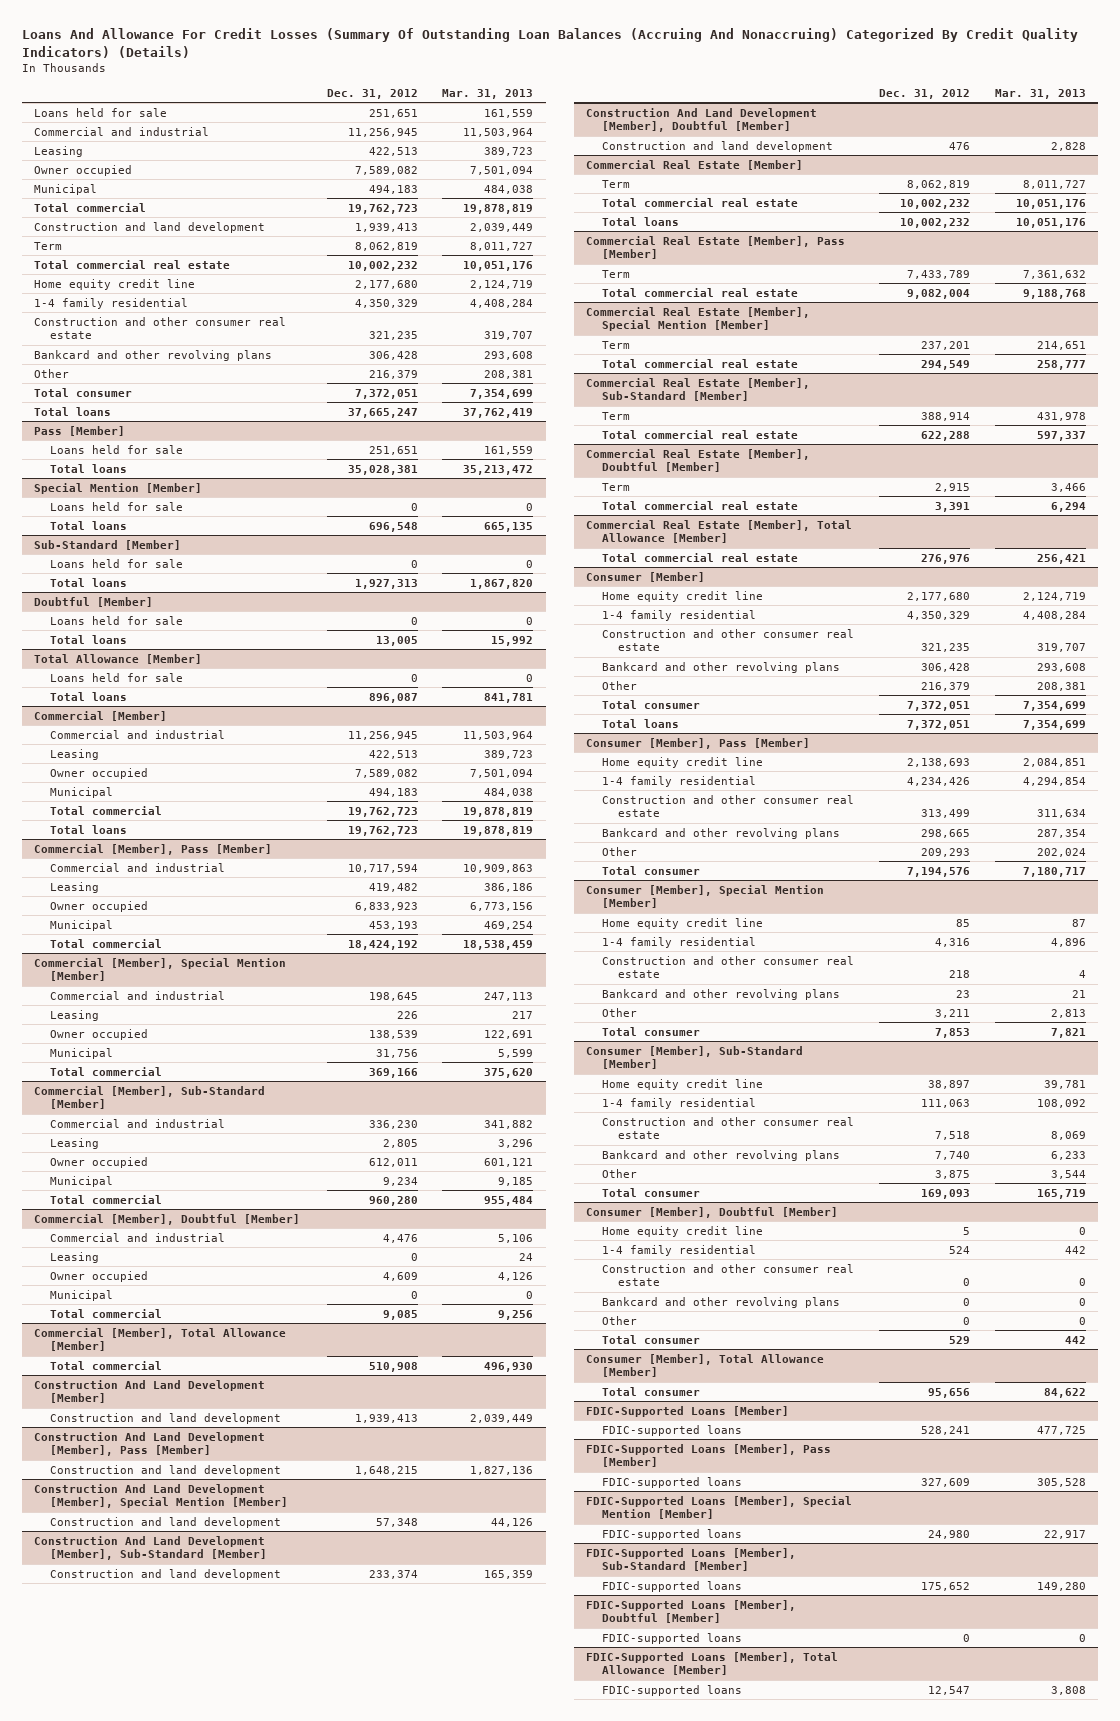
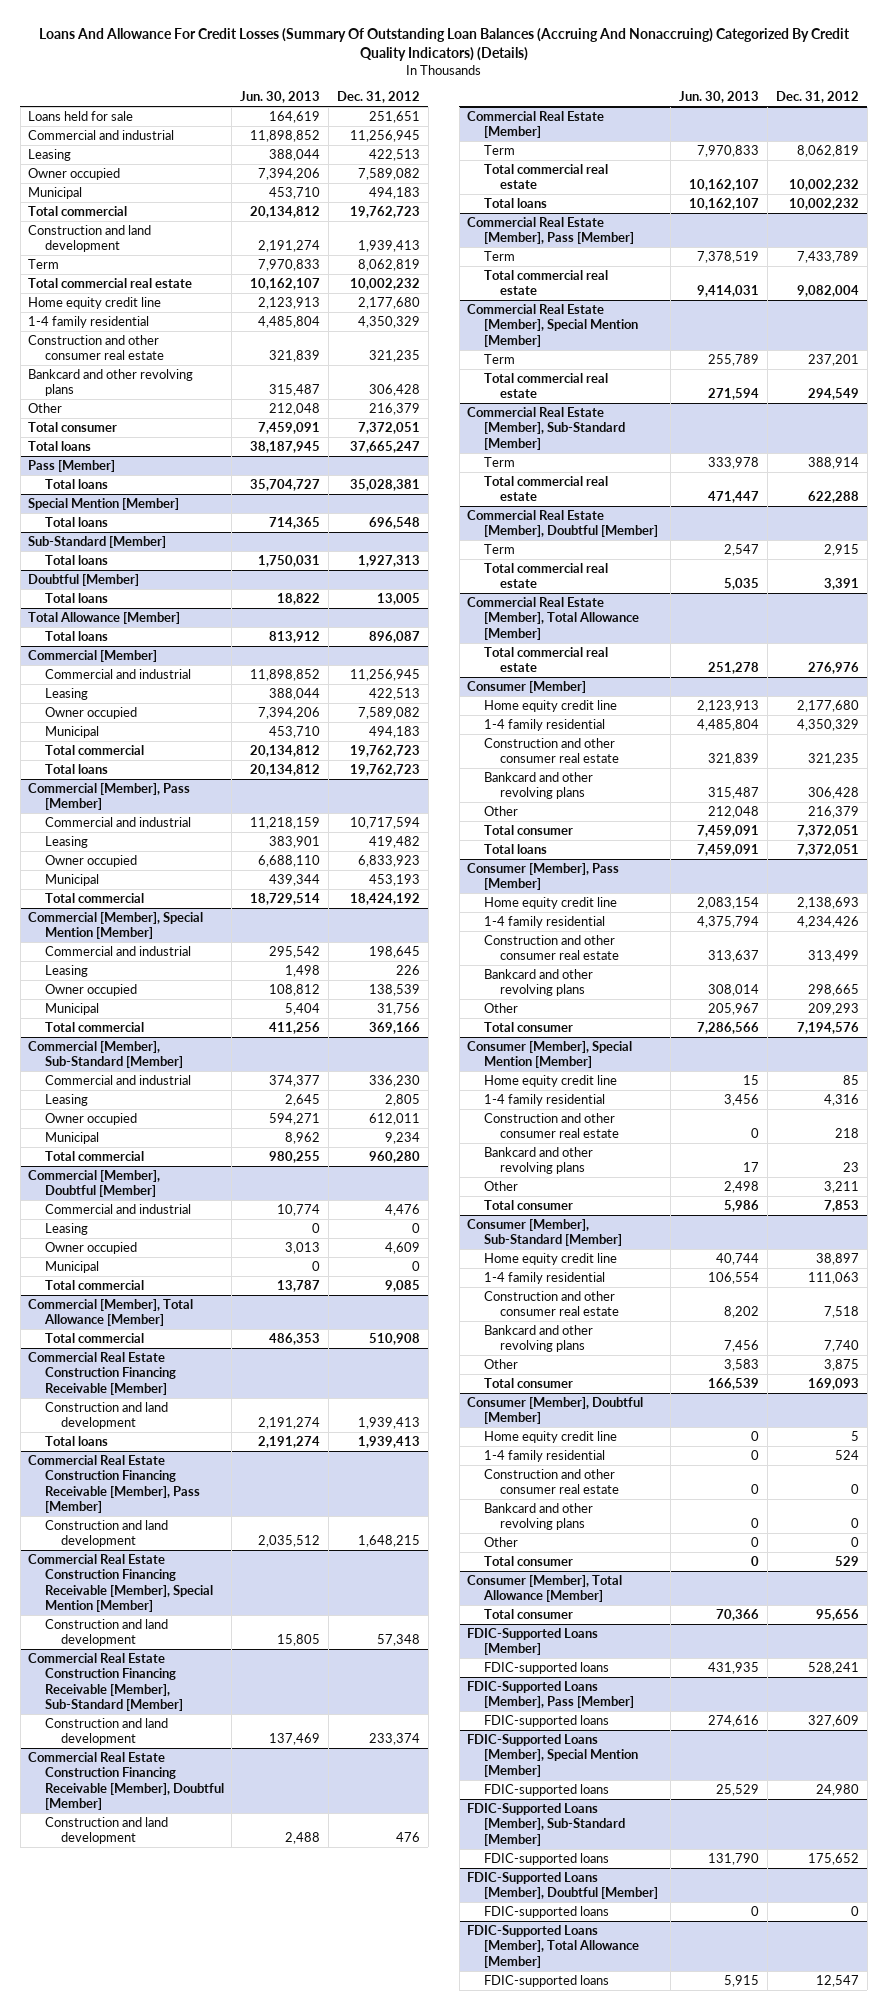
[442,88,534,99] Mar. 31, 2013 -> none
none -> [240,91,321,104] Jun. 30, 2013
[50,444,184,454] Loans held for sale -> none
[50,501,184,511] Loans held for sale -> none
[50,558,184,568] Loans held for sale -> none
[50,615,184,625] Loans held for sale -> none
[50,672,184,682] Loans held for sale -> none
[34,1379,266,1404] Construction And Land Development [Member] -> none
none -> [28,1351,176,1395] Commercial Real Estate Construction Financing Receivable [Member]
[34,1431,266,1457] Construction And Land Development [Member], Pass [Member] -> none
none -> [44,1435,108,1446] Total loans
none -> [28,1454,200,1513] Commercial Real Estate Construction Financing Receivable [Member], Pass [Member]
[34,1483,289,1509] Construction And Land Development [Member], Special Mention [Member] -> none
none -> [28,1553,213,1612] Commercial Real Estate Construction Financing Receivable [Member], Special Mention [Member]
[34,1535,268,1561] Construction And Land Development [Member], Sub-Standard [Member] -> none
none -> [28,1652,183,1711] Commercial Real Estate Construction Financing Receivable [Member], Sub-Standard [Member]
[586,107,818,133] Construction And Land Development [Member], Doubtful [Member] -> none
none -> [28,1751,224,1810] Commercial Real Estate Construction Financing Receivable [Member], Doubtful [Member]

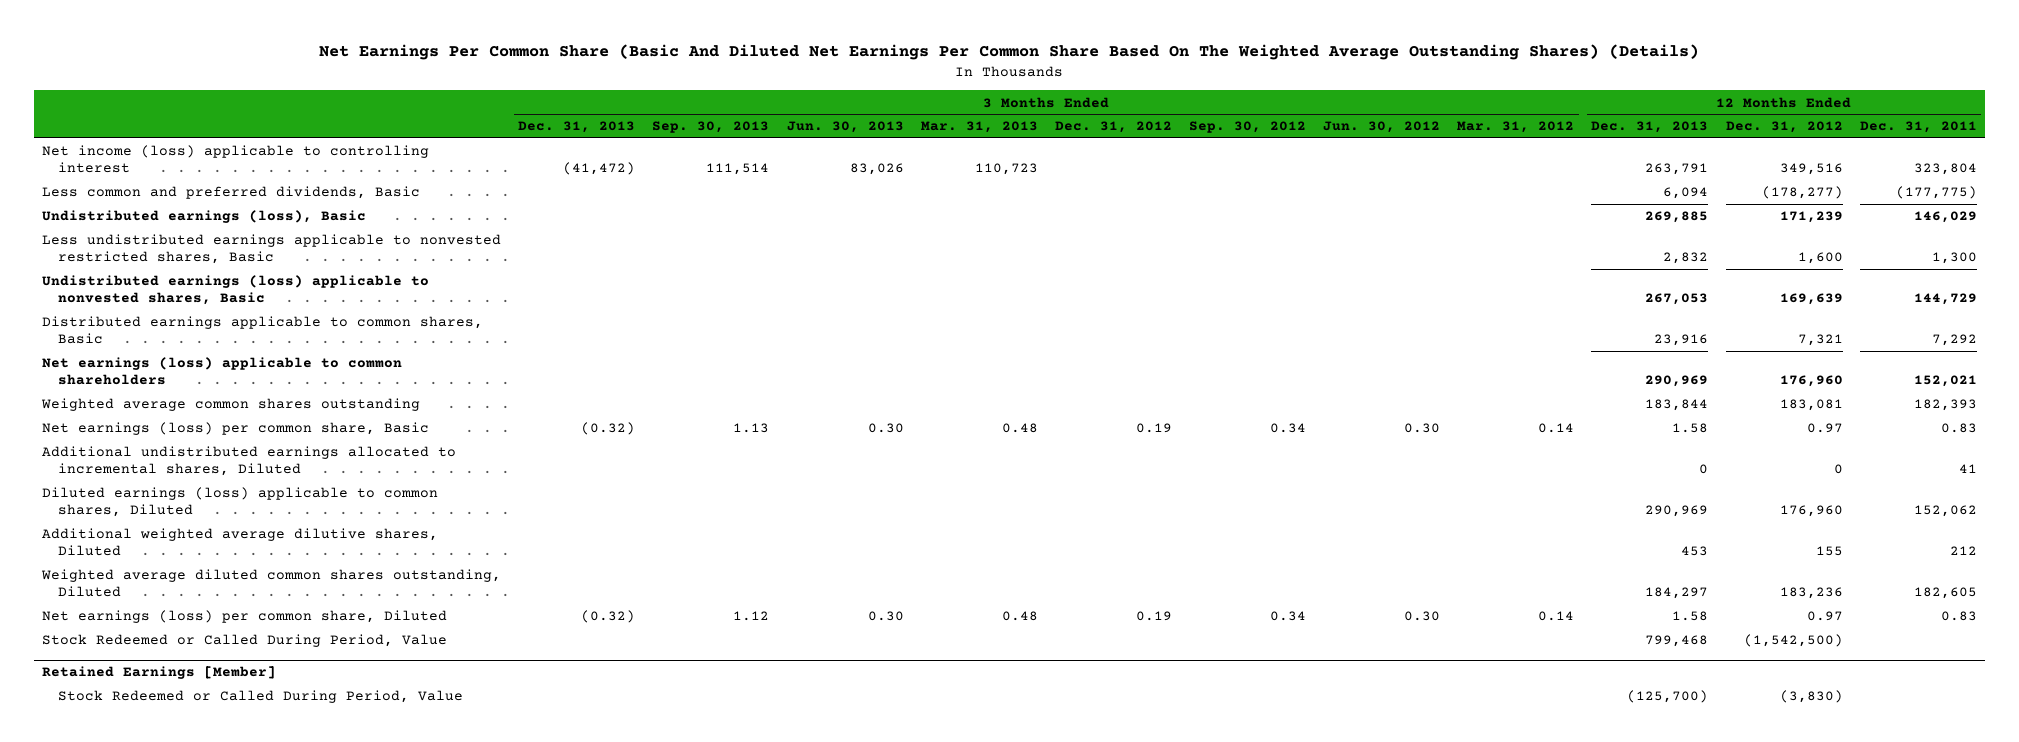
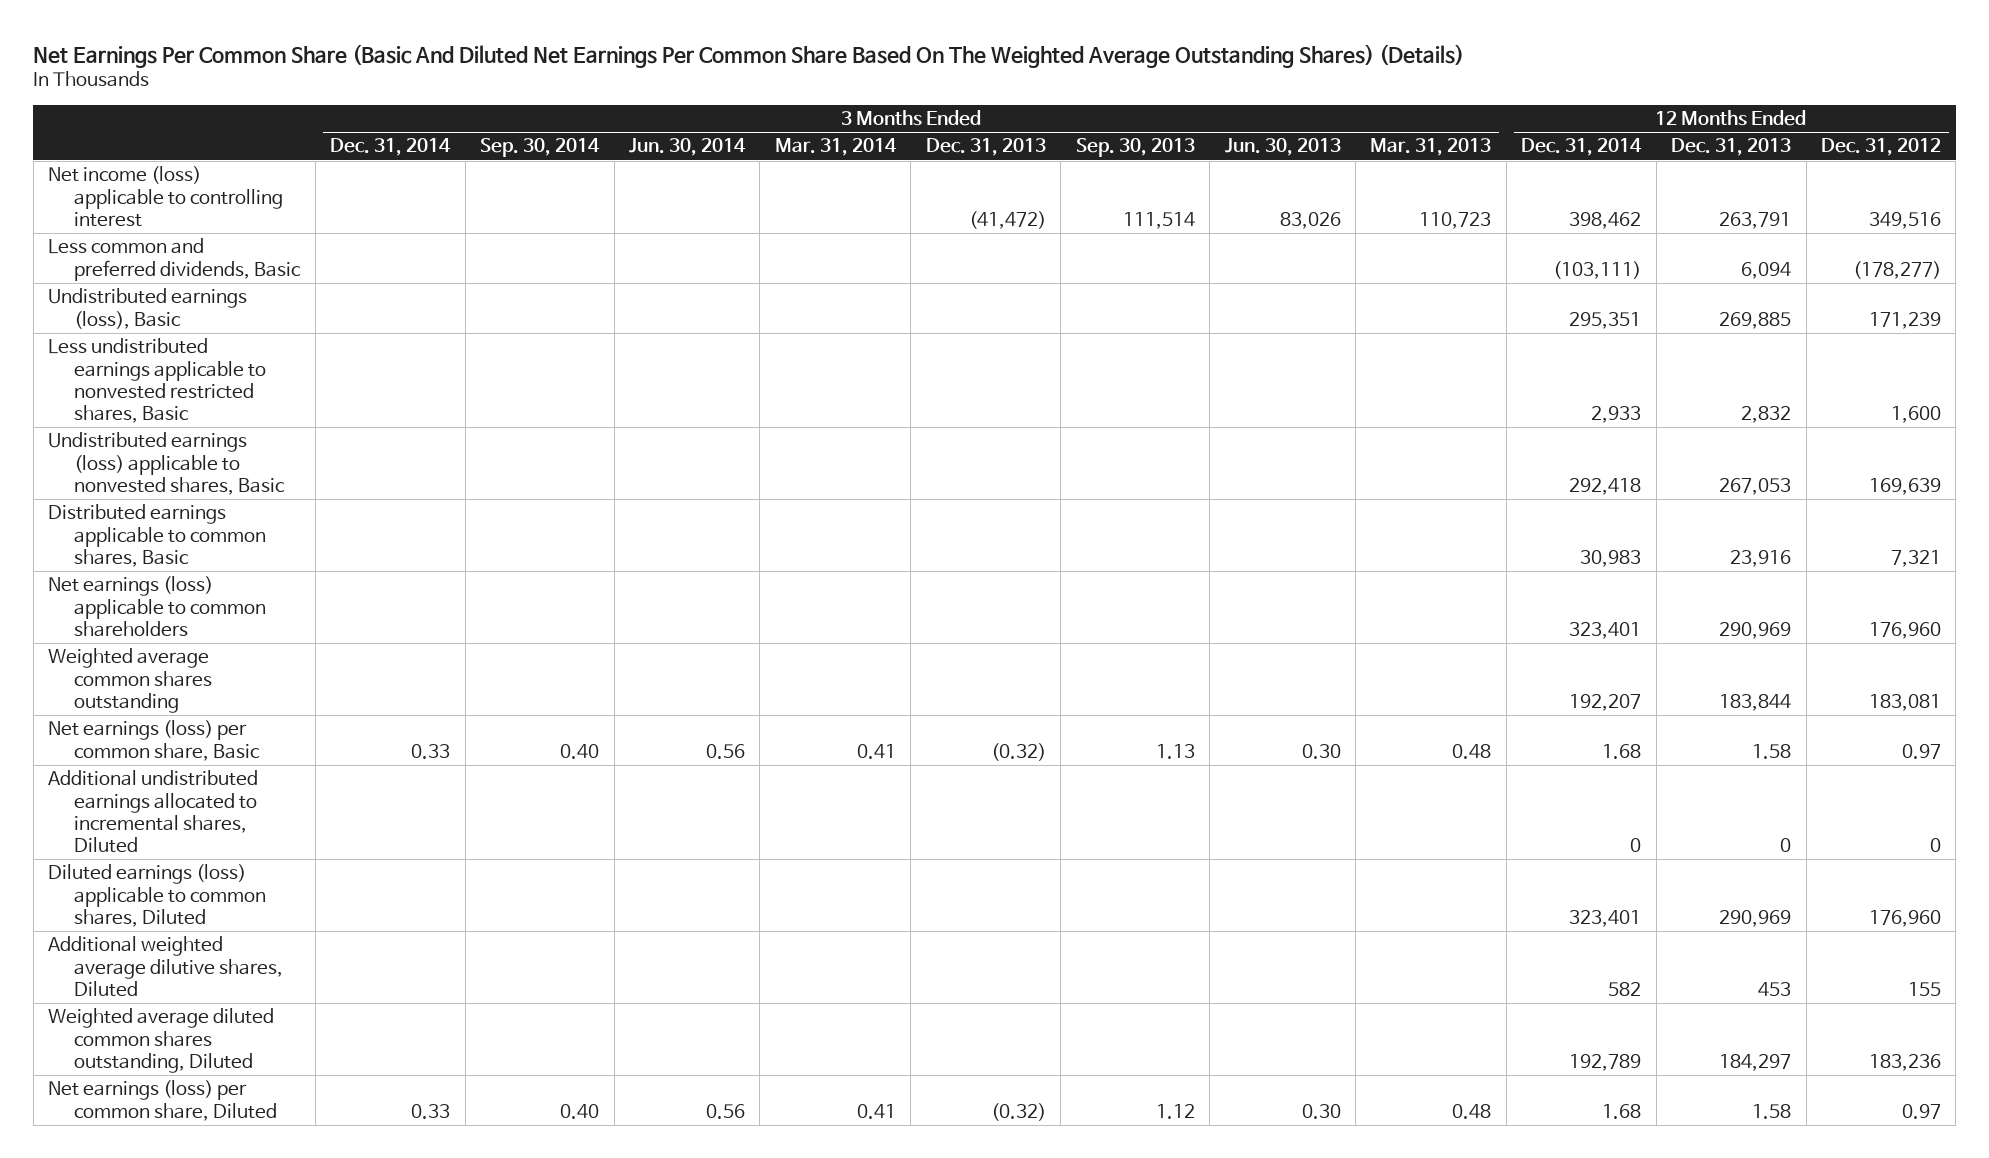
[1054,121,1172,134] Dec. 31, 2012 -> none
[1188,121,1306,134] Sep. 30, 2012 -> none
[1323,121,1441,134] Jun. 30, 2012 -> none
[1457,121,1575,134] Mar. 31, 2012 -> none
[1859,121,1977,134] Dec. 31, 2011 -> none
none -> [330,138,452,157] Dec. 31, 2014
none -> [480,138,601,158] Sep. 30, 2014
none -> [628,138,746,157] Jun. 30, 2014
none -> [774,138,897,157] Mar. 31, 2014
none -> [1521,138,1643,157] Dec. 31, 2014
[42,634,448,648] Stock Redeemed or Called During Period, Value -> none
[42,666,277,680] Retained Earnings [Member] -> none
[58,690,464,704] Stock Redeemed or Called During Period, Value -> none

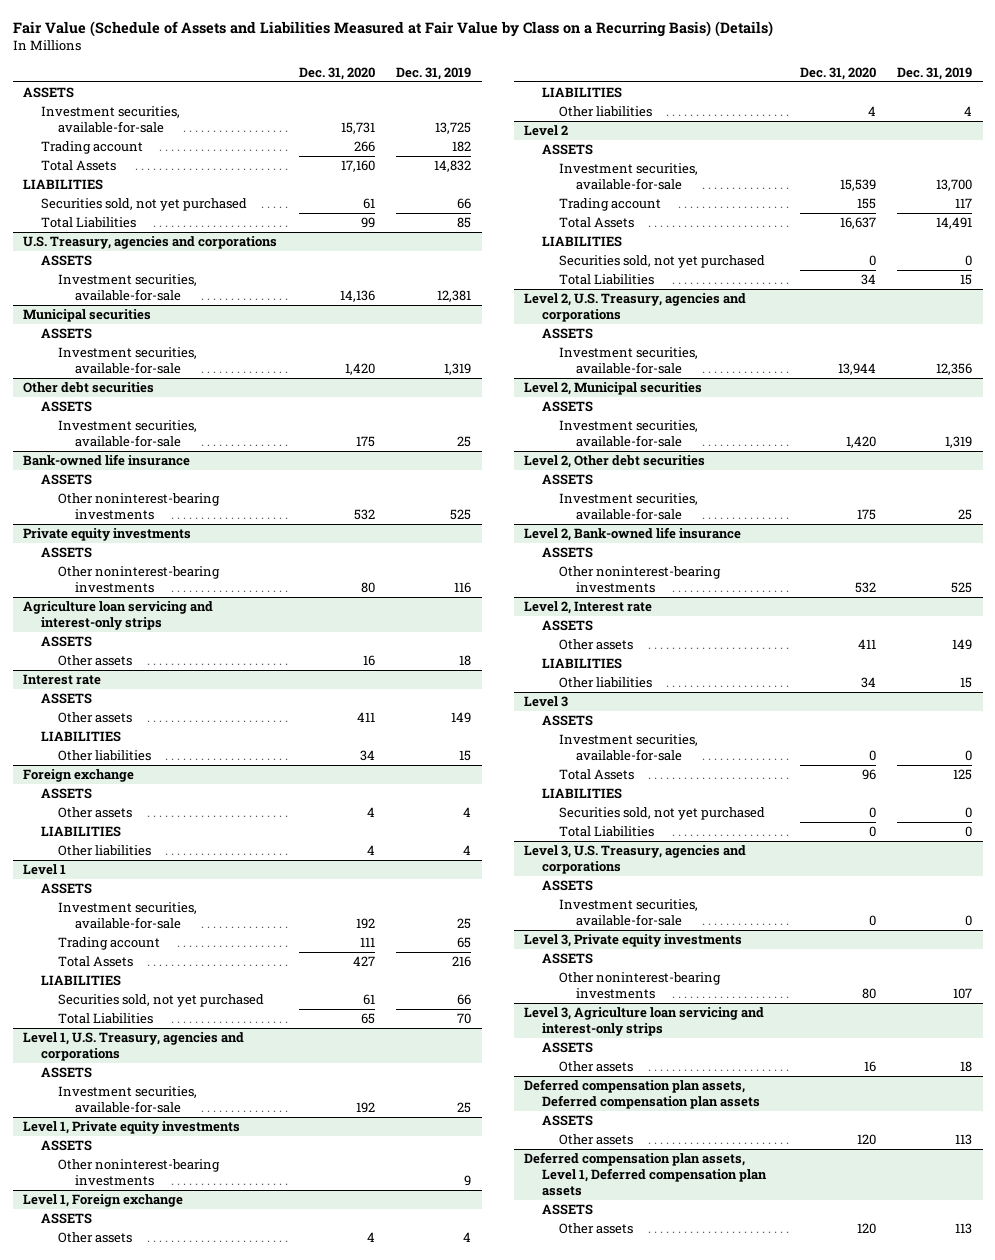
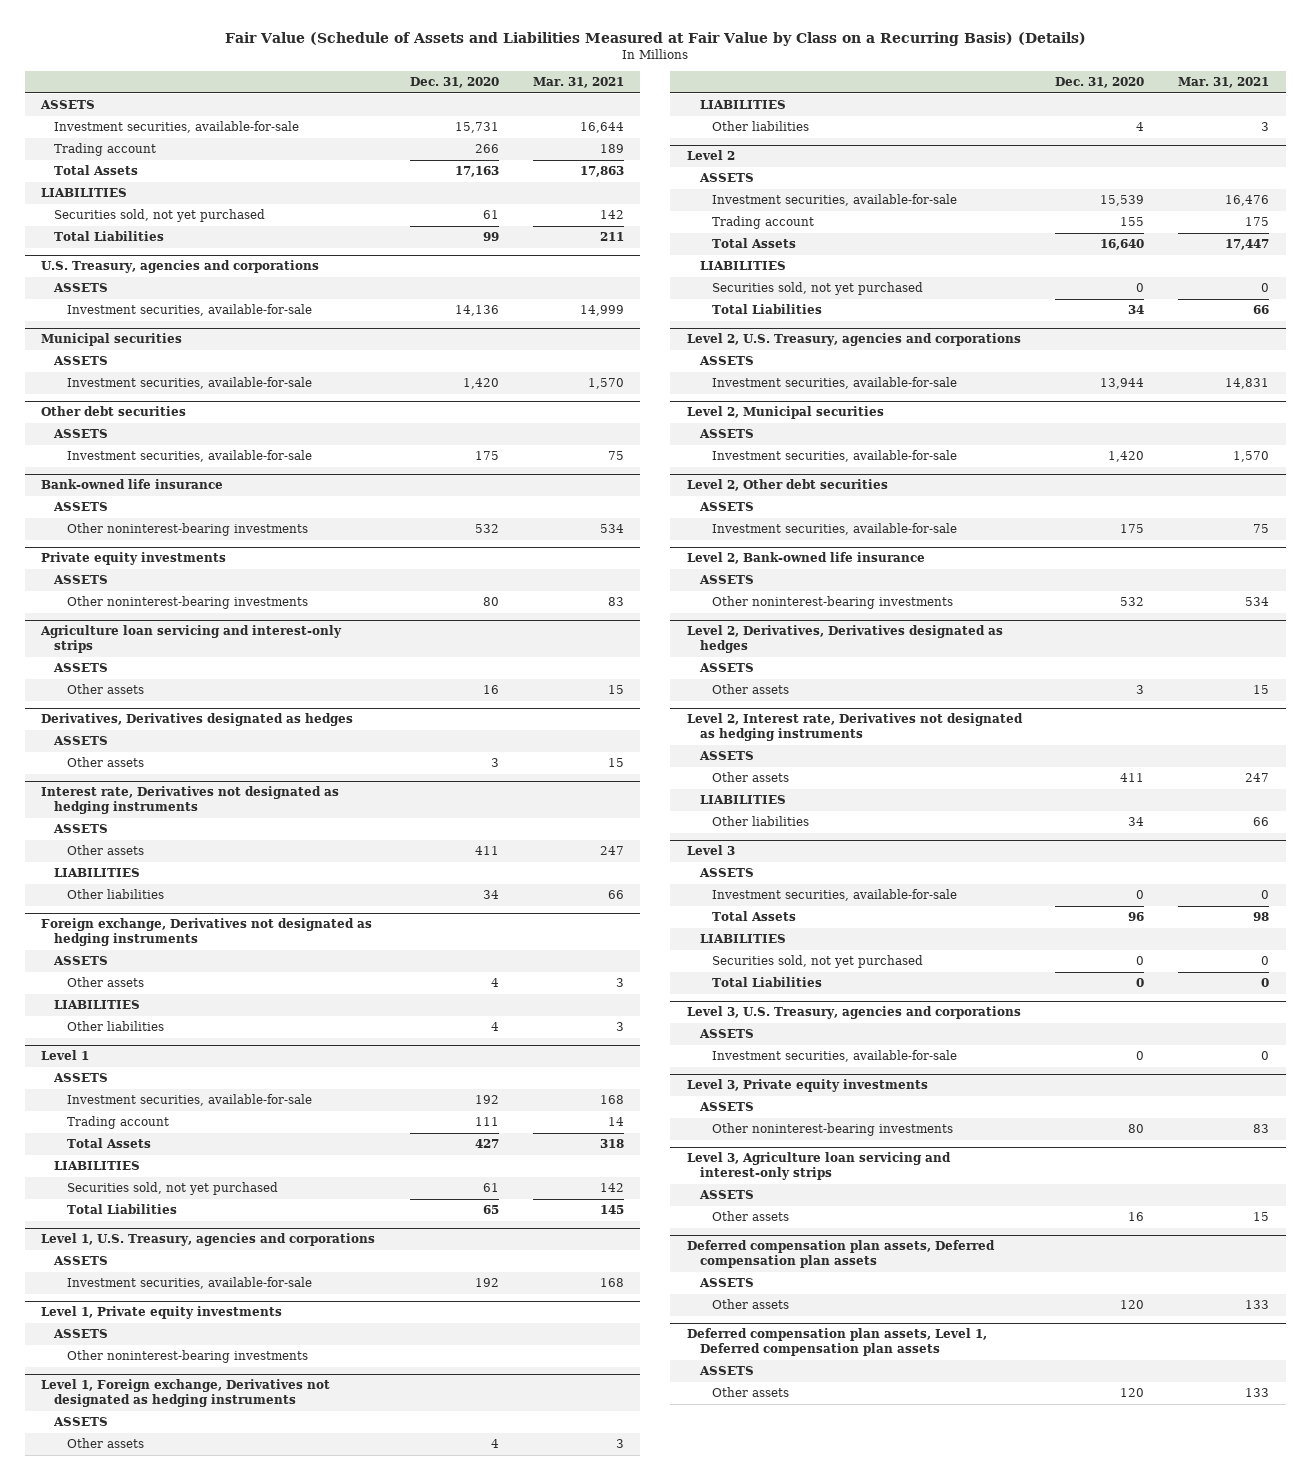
[396,66,472,80] Dec. 31, 2019 -> none
none -> [532,76,624,88] Mar. 31, 2021
[340,160,375,173] 17,160 -> [455,166,500,178] 17,163
[23,674,102,686] Interest rate -> none
none -> [41,713,354,727] Derivatives, Derivatives designated as hedges
none -> [67,757,145,768] Other assets
none -> [41,786,340,814] Interest rate, Derivatives not designated as hedging instruments
none -> [53,824,109,834] ASSETS
[23,769,135,783] Foreign exchange -> none
none -> [41,918,373,946] Foreign exchange, Derivatives not designated as hedging instruments
[23,1194,184,1208] Level 1, Foreign exchange -> none
none -> [41,1379,331,1407] Level 1, Foreign exchange, Derivatives not designated as hedging instruments
[839,217,876,230] 16,637 -> [1100,239,1145,251] 16,640
[524,601,653,615] Level 2, Interest rate -> none
none -> [686,625,1003,653] Level 2, Derivatives, Derivatives designated as hedges
none -> [712,684,790,695] Other assets
none -> [686,713,1023,741] Level 2, Interest rate, Derivatives not designated as hedging instruments
none -> [698,751,754,761] ASSETS

